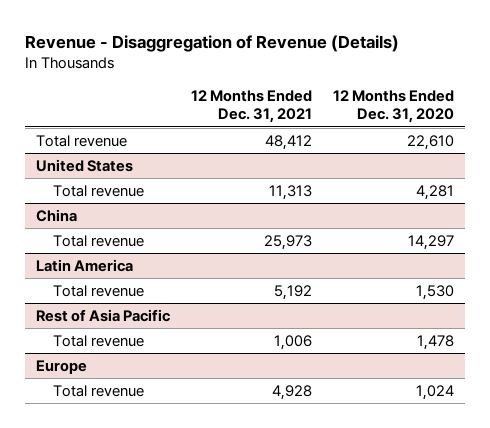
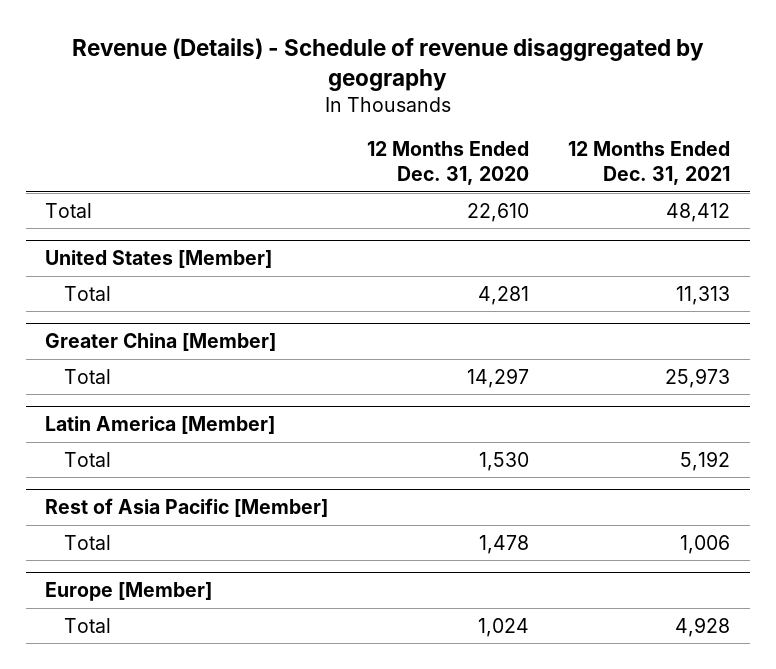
[25,35,400,53] Revenue - Disaggregation of Revenue (Details) -> [71,37,704,91] Revenue (Details) - Schedule of revenue disaggregated by geography
[36,134,128,147] Total revenue -> [45,202,93,218] Total
[36,158,134,172] United States -> [45,250,273,269] United States [Member]
[53,184,145,197] Total revenue -> [64,285,112,301] Total
[36,208,78,222] China -> [45,333,277,352] Greater China [Member]
[53,234,145,247] Total revenue -> [64,368,112,384] Total
[36,258,134,272] Latin America -> [45,416,276,435] Latin America [Member]
[53,284,145,297] Total revenue -> [64,451,112,467] Total
[36,308,171,322] Rest of Asia Pacific -> [45,498,329,518] Rest of Asia Pacific [Member]
[53,334,145,347] Total revenue -> [64,534,112,550] Total
[36,359,88,374] Europe -> [45,582,213,602] Europe [Member]
[53,384,145,397] Total revenue -> [64,617,112,633] Total

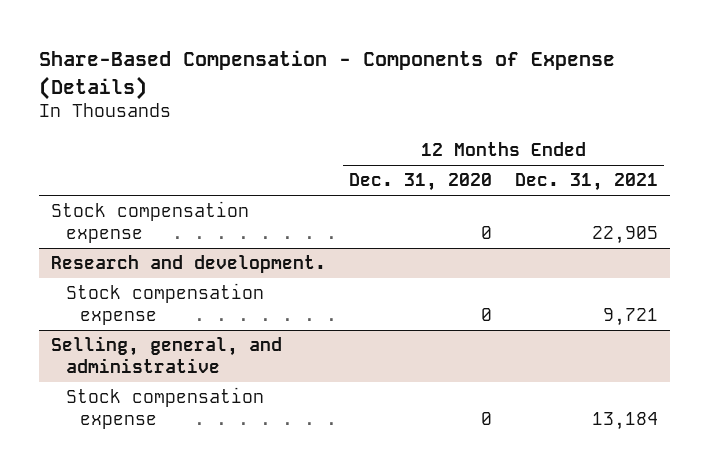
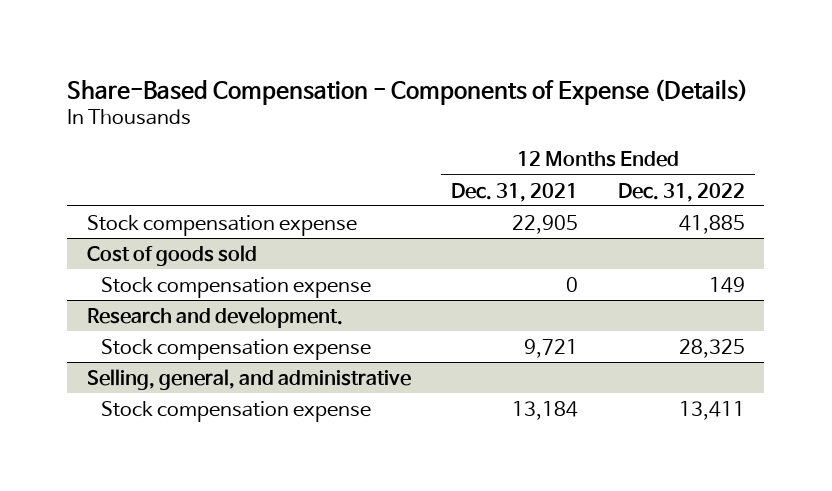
[348,173,492,192] Dec. 31, 2020 -> none
none -> [617,182,745,202] Dec. 31, 2022
none -> [87,244,258,266] Cost of goods sold
none -> [101,276,372,298] Stock compensation expense

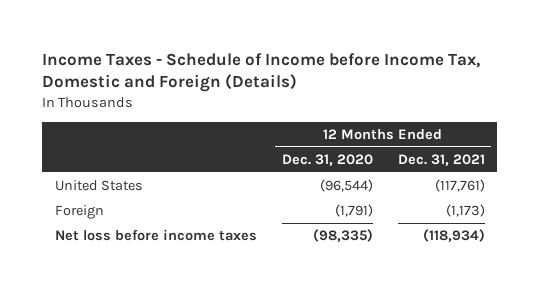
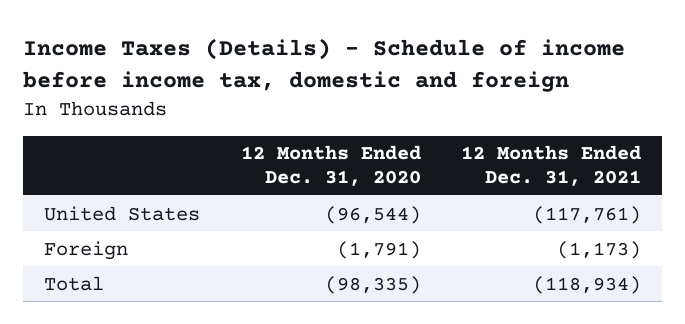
[42,52,481,93] Income Taxes - Schedule of Income before Income Tax, Domestic and Foreign (Details) -> [23,38,626,93] Income Taxes (Details) - Schedule of income before income tax, domestic and foreign
[54,229,257,242] Net loss before income taxes -> [43,275,104,291] Total

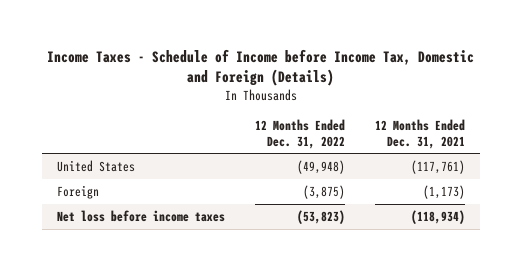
[23,38,626,93] Income Taxes (Details) - Schedule of income before income tax, domestic and foreign -> [47,49,475,87] Income Taxes - Schedule of Income before Income Tax, Domestic and Foreign (Details)
[240,145,421,187] 12 Months Ended Dec. 31, 2020 -> none
none -> [255,119,346,149] 12 Months Ended Dec. 31, 2022
[43,275,104,291] Total -> [56,210,225,223] Net loss before income taxes

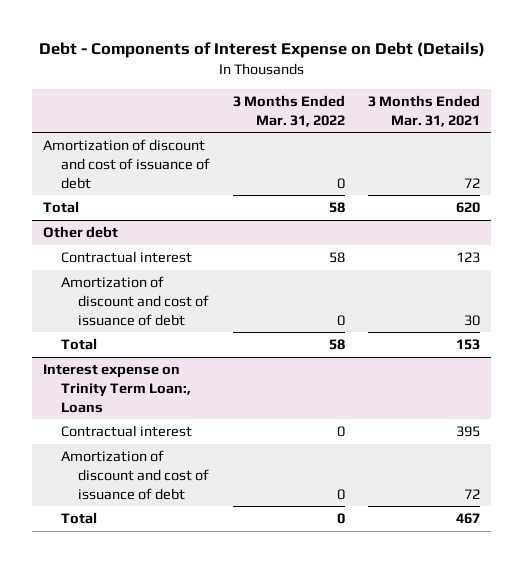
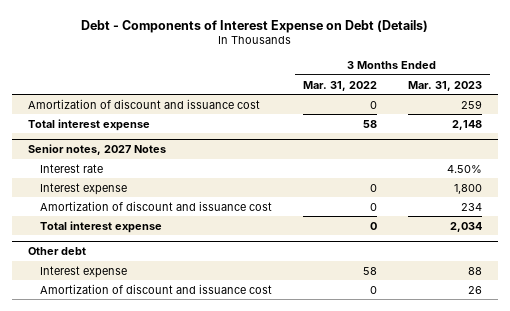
[367,94,480,127] 3 Months Ended Mar. 31, 2021 -> none
none -> [408,80,483,91] Mar. 31, 2023
[43,139,210,189] Amortization of discount and cost of issuance of debt -> [28,98,261,109] Amortization of discount and issuance cost
[43,201,80,214] Total -> [28,118,151,131] Total interest expense
none -> [28,144,167,156] Senior notes, 2027 Notes
none -> [39,163,103,173] Interest rate
none -> [39,182,127,195] Interest expense
none -> [39,200,272,211] Amortization of discount and issuance cost
none -> [39,220,162,233] Total interest expense
[60,338,97,351] Total -> none
[43,364,191,413] Interest expense on Trinity Term Loan:, Loans -> none
[60,425,192,438] Contractual interest -> none
[60,450,210,500] Amortization of discount and cost of issuance of debt -> none
[60,512,97,525] Total -> none
[60,251,192,264] Contractual interest -> [39,265,127,278] Interest expense
[60,276,210,326] Amortization of discount and cost of issuance of debt -> [39,283,272,294] Amortization of discount and issuance cost

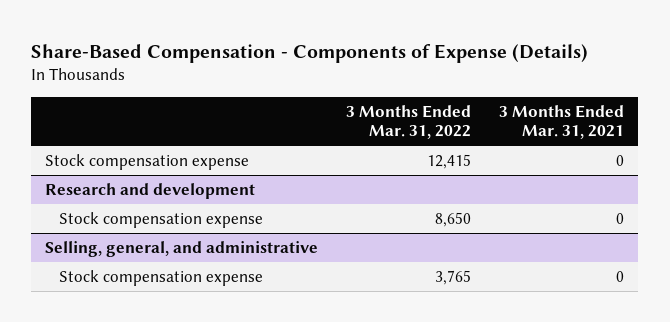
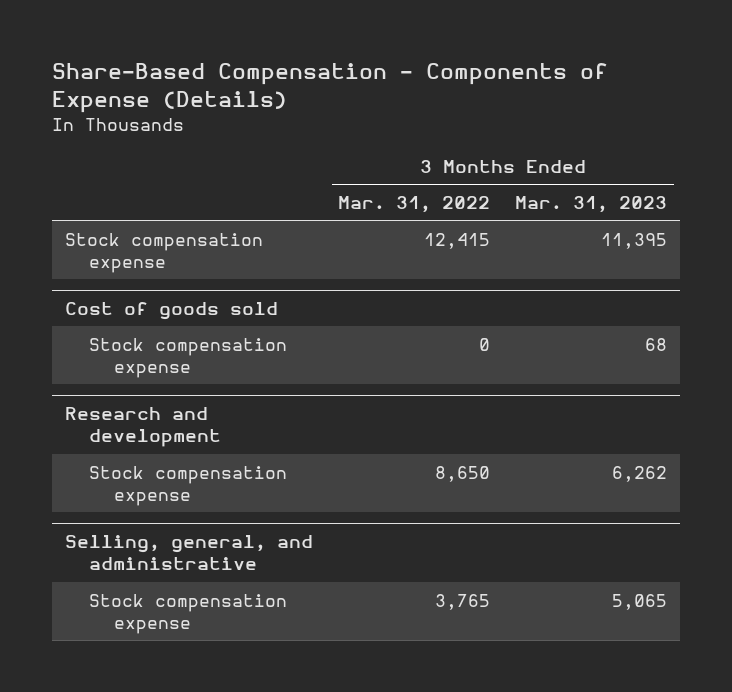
[499,105,625,140] 3 Months Ended Mar. 31, 2021 -> none
none -> [515,195,668,213] Mar. 31, 2023
none -> [64,301,278,320] Cost of goods sold
none -> [89,337,288,379] Stock compensation expense

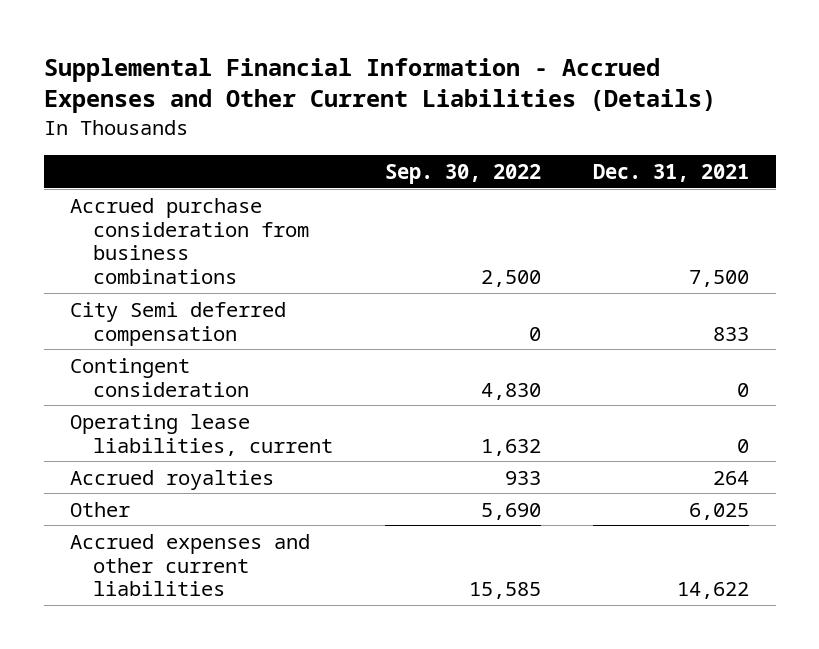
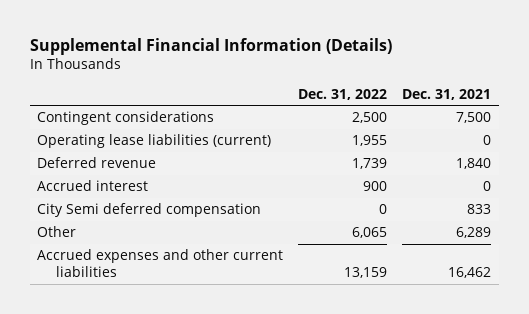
[43,57,716,114] Supplemental Financial Information - Accrued Expenses and Other Current Liabilities (Details) -> [29,37,392,55] Supplemental Financial Information (Details)
[385,163,542,184] Sep. 30, 2022 -> none
none -> [298,88,388,100] Dec. 31, 2022
[69,197,310,285] Accrued purchase consideration from business combinations -> none
none -> [37,111,215,126] Contingent considerations
none -> [37,134,272,149] Operating lease liabilities (current)
none -> [37,157,157,169] Deferred revenue
none -> [37,180,149,192] Accrued interest
[69,357,250,397] Contingent consideration -> none
[69,413,334,456] Operating lease liabilities, current -> none
[69,469,274,490] Accrued royalties -> none
[689,502,750,520] 6,025 -> [456,227,492,239] 6,289
[677,582,750,600] 14,622 -> [448,267,492,279] 16,462

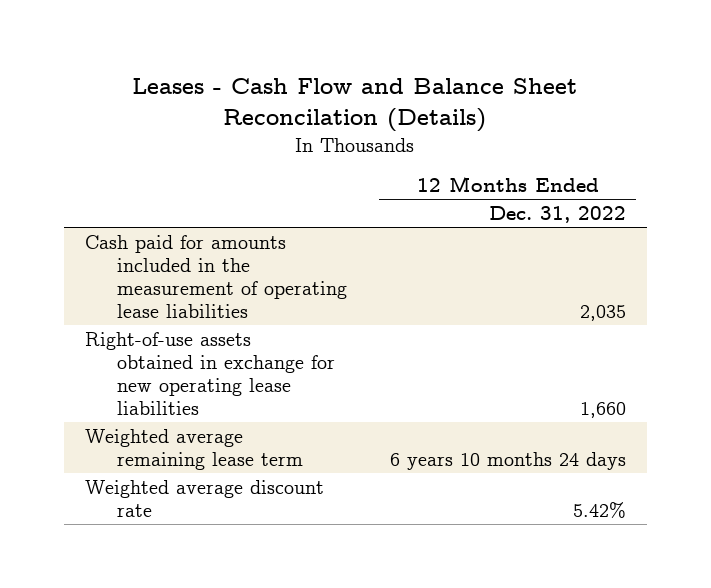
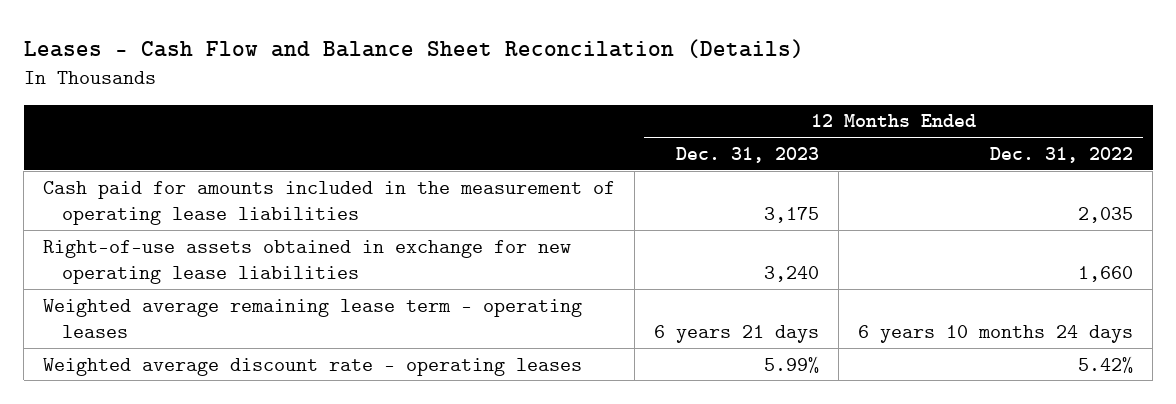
none -> [676,146,820,163] Dec. 31, 2023
[85,428,303,470] Weighted average remaining lease term -> [43,298,583,339] Weighted average remaining lease term - operating leases
[85,479,325,517] Weighted average discount rate -> [43,357,583,376] Weighted average discount rate - operating leases

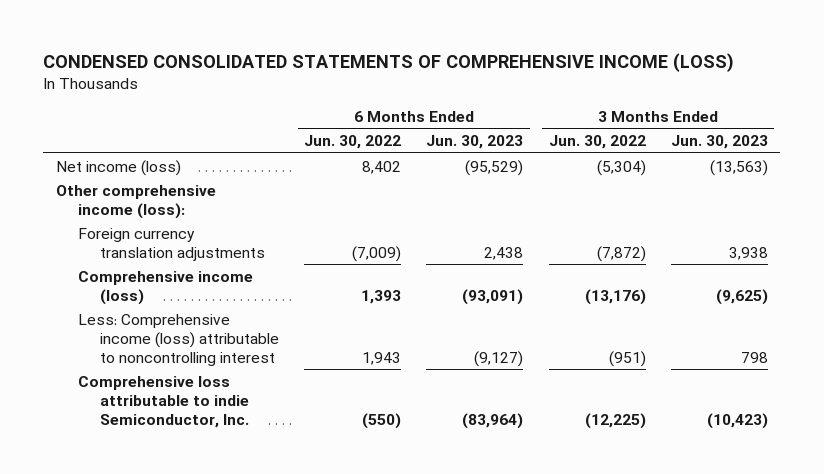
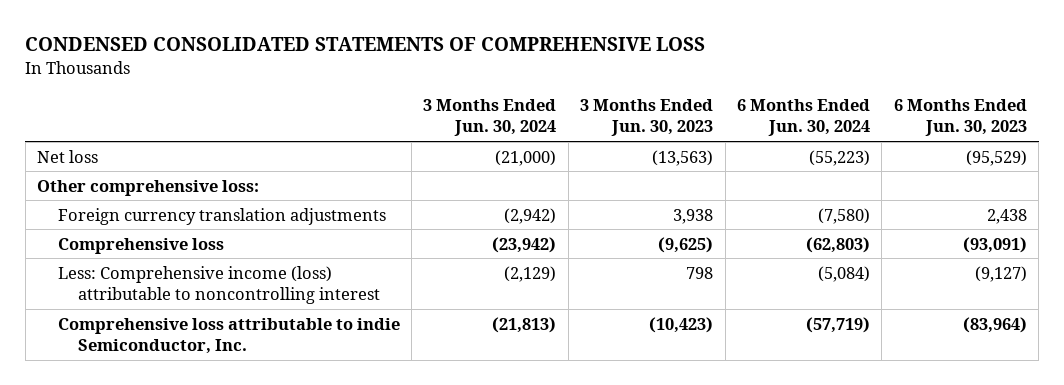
[43,52,735,72] CONDENSED CONSOLIDATED STATEMENTS OF COMPREHENSIVE INCOME (LOSS) -> [25,37,706,52] CONDENSED CONSOLIDATED STATEMENTS OF COMPREHENSIVE LOSS
[304,135,402,150] Jun. 30, 2022 -> none
[548,135,646,150] Jun. 30, 2022 -> none
none -> [423,99,557,137] 3 Months Ended Jun. 30, 2024
none -> [736,99,870,137] 6 Months Ended Jun. 30, 2024
[56,159,182,176] Net income (loss) -> [36,149,98,163] Net loss
[56,184,217,219] Other comprehensive income (loss): -> [36,179,259,196] Other comprehensive loss:
[78,270,254,305] Comprehensive income (loss) -> [57,237,224,254] Comprehensive loss

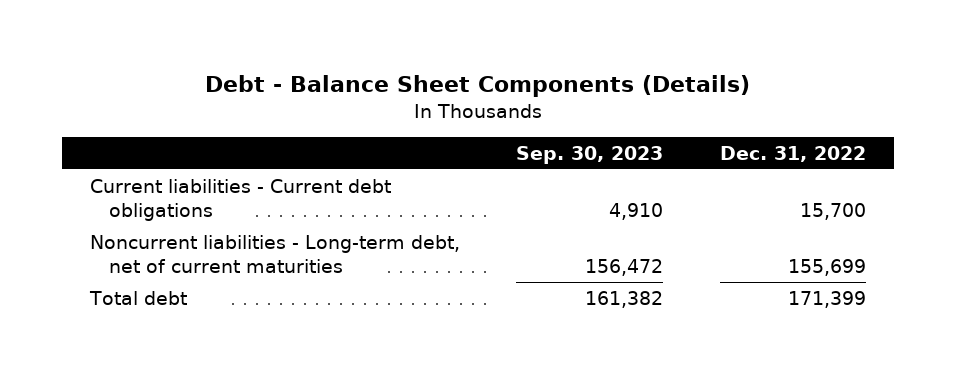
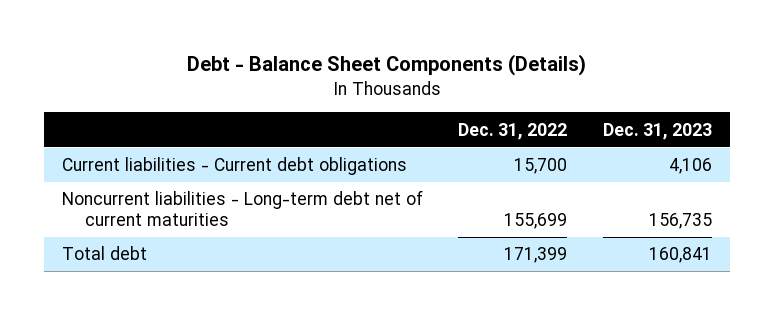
[516,146,664,165] Sep. 30, 2023 -> none
none -> [602,122,712,140] Dec. 31, 2023
[90,234,461,274] Noncurrent liabilities - Long-term debt, net of current maturities -> [61,190,423,227] Noncurrent liabilities - Long-term debt net of current maturities

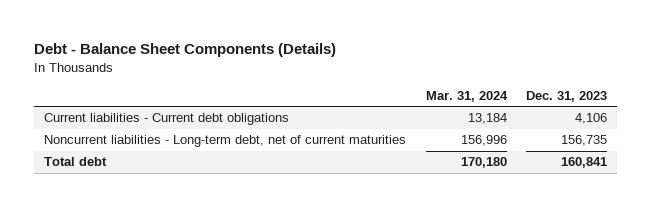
[458,122,568,140] Dec. 31, 2022 -> none
none -> [425,90,508,102] Mar. 31, 2024
[61,190,423,227] Noncurrent liabilities - Long-term debt net of current maturities -> [43,135,406,148] Noncurrent liabilities - Long-term debt, net of current maturities

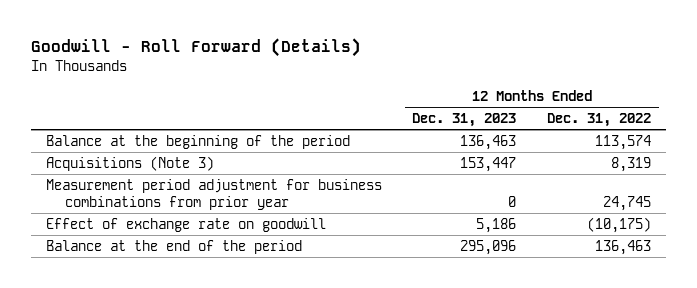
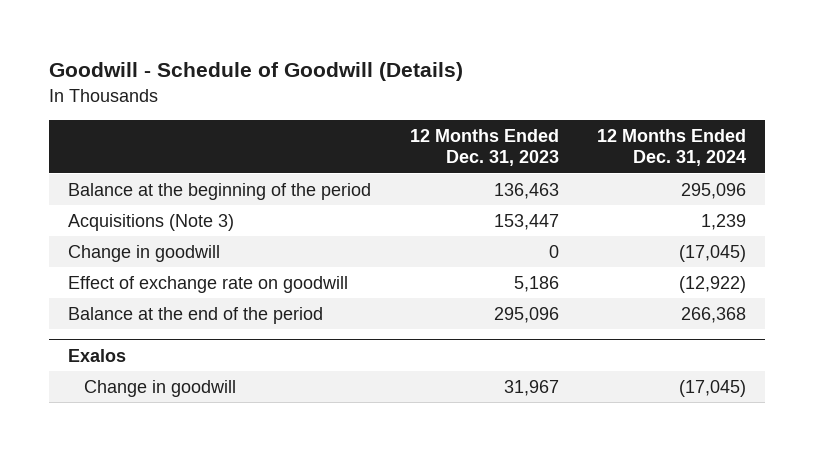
[30,38,361,58] Goodwill - Roll Forward (Details) -> [49,62,464,82] Goodwill - Schedule of Goodwill (Details)
[546,113,651,128] Dec. 31, 2022 -> none
none -> [596,128,746,167] 12 Months Ended Dec. 31, 2024
[45,178,382,211] Measurement period adjustment for business combinations from prior year -> none
none -> [68,244,221,262] Change in goodwill
none -> [68,348,127,362] Exalos
none -> [84,379,237,397] Change in goodwill

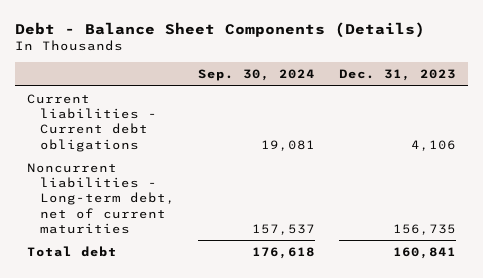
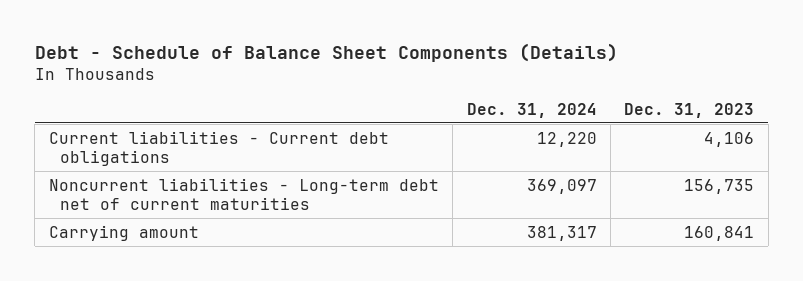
[15,21,426,38] Debt - Balance Sheet Components (Details) -> [34,42,618,62] Debt - Schedule of Balance Sheet Components (Details)
[198,69,316,82] Sep. 30, 2024 -> none
none -> [466,102,597,118] Dec. 31, 2024
[27,162,175,234] Noncurrent liabilities - Long-term debt, net of current maturities -> [48,177,439,210] Noncurrent liabilities - Long-term debt net of current maturities
[27,245,118,257] Total debt -> [48,224,199,241] Carrying amount

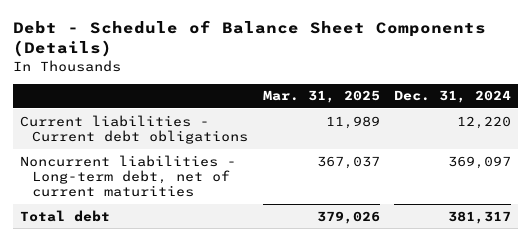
[624,102,755,118] Dec. 31, 2023 -> none
none -> [262,90,380,104] Mar. 31, 2025
[48,177,439,210] Noncurrent liabilities - Long-term debt net of current maturities -> [20,154,237,198] Noncurrent liabilities - Long-term debt, net of current maturities
[48,224,199,241] Carrying amount -> [20,209,111,222] Total debt

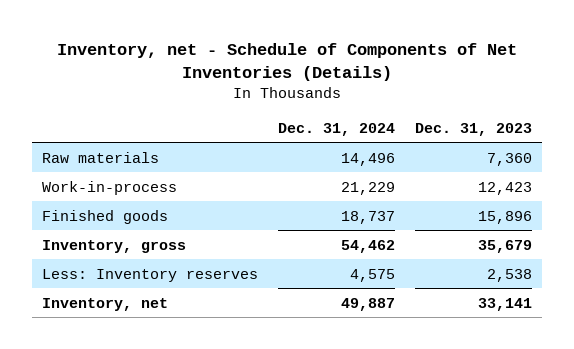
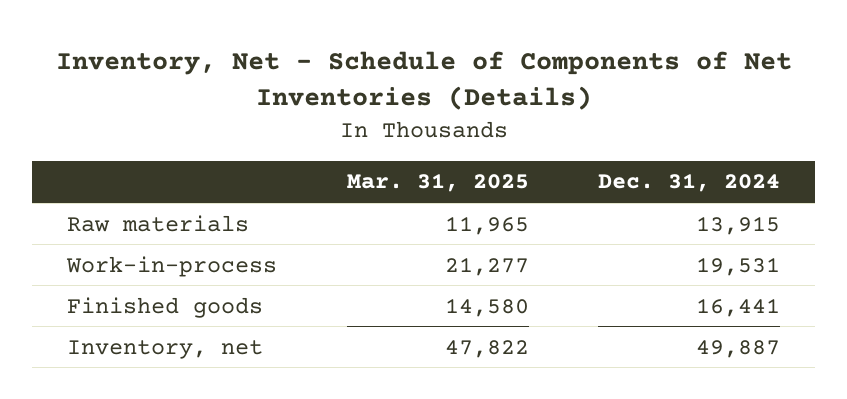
[56,42,517,82] Inventory, net - Schedule of Components of Net Inventories (Details) -> [55,50,792,111] Inventory, Net - Schedule of Components of Net Inventories (Details)
[415,122,533,136] Dec. 31, 2023 -> none
none -> [346,173,529,193] Mar. 31, 2025
[41,239,186,253] Inventory, gross -> none
[41,268,258,282] Less: Inventory reserves -> none
[340,152,395,166] 14,496 -> [696,215,781,235] 13,915
[340,181,395,195] 21,229 -> [696,256,781,276] 19,531
[340,210,395,224] 18,737 -> [696,297,781,317] 16,441

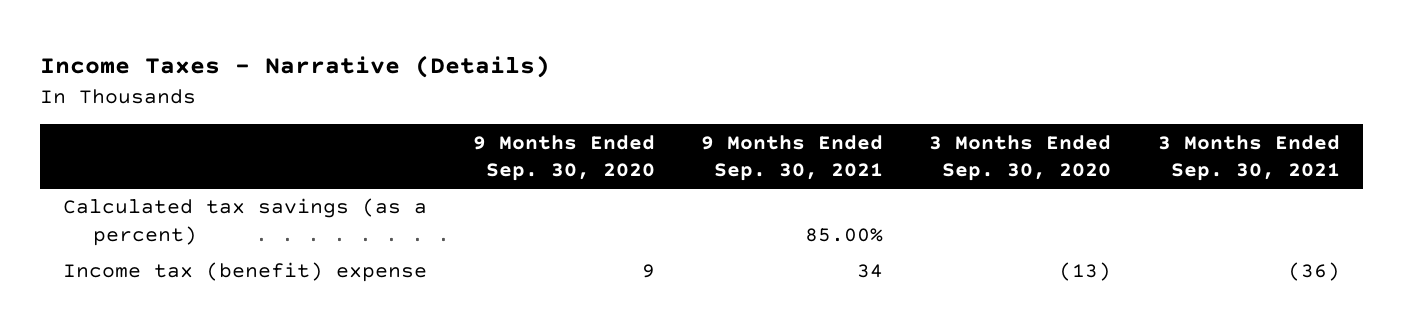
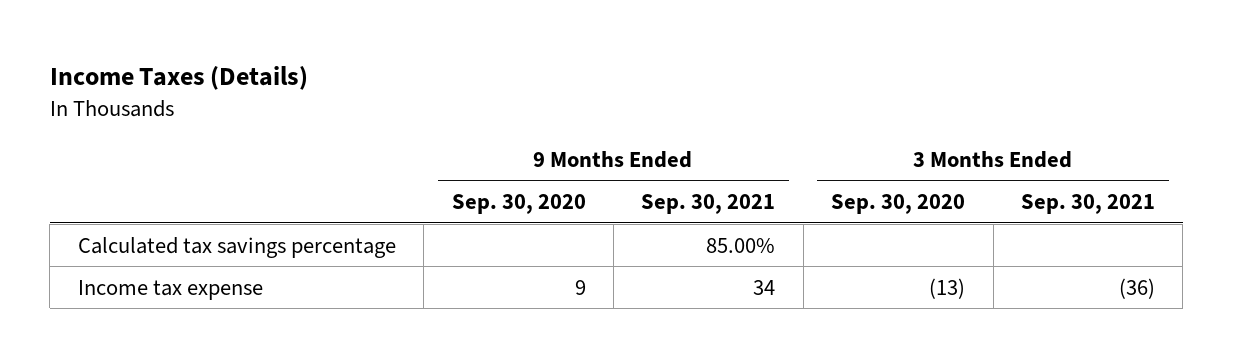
[39,55,550,79] Income Taxes - Narrative (Details) -> [49,65,308,90] Income Taxes (Details)
[62,198,427,247] Calculated tax savings (as a percent) -> [77,236,396,258] Calculated tax savings percentage
[62,262,427,283] Income tax (benefit) expense -> [77,279,263,300] Income tax expense

